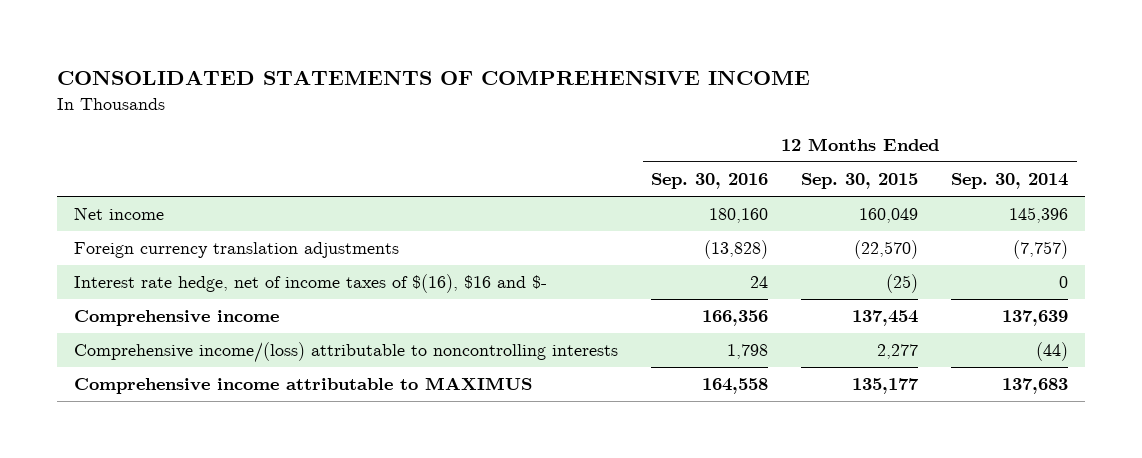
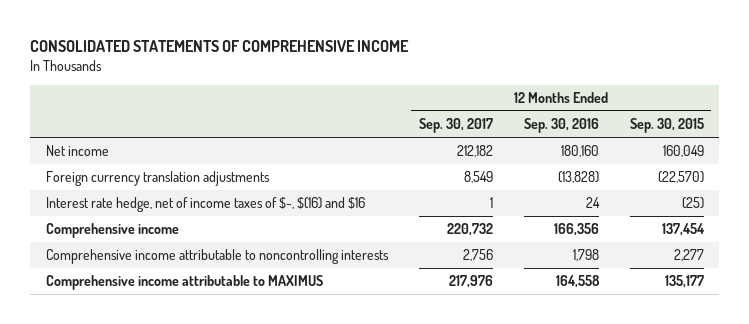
[951,173,1069,190] Sep. 30, 2014 -> none
none -> [418,118,493,134] Sep. 30, 2017
[73,274,547,294] Interest rate hedge, net of income taxes of $(16), $16 and $- -> [45,197,365,213] Interest rate hedge, net of income taxes of $-, $(16) and $16
[73,342,618,364] Comprehensive income/(loss) attributable to noncontrolling interests -> [45,249,389,265] Comprehensive income attributable to noncontrolling interests

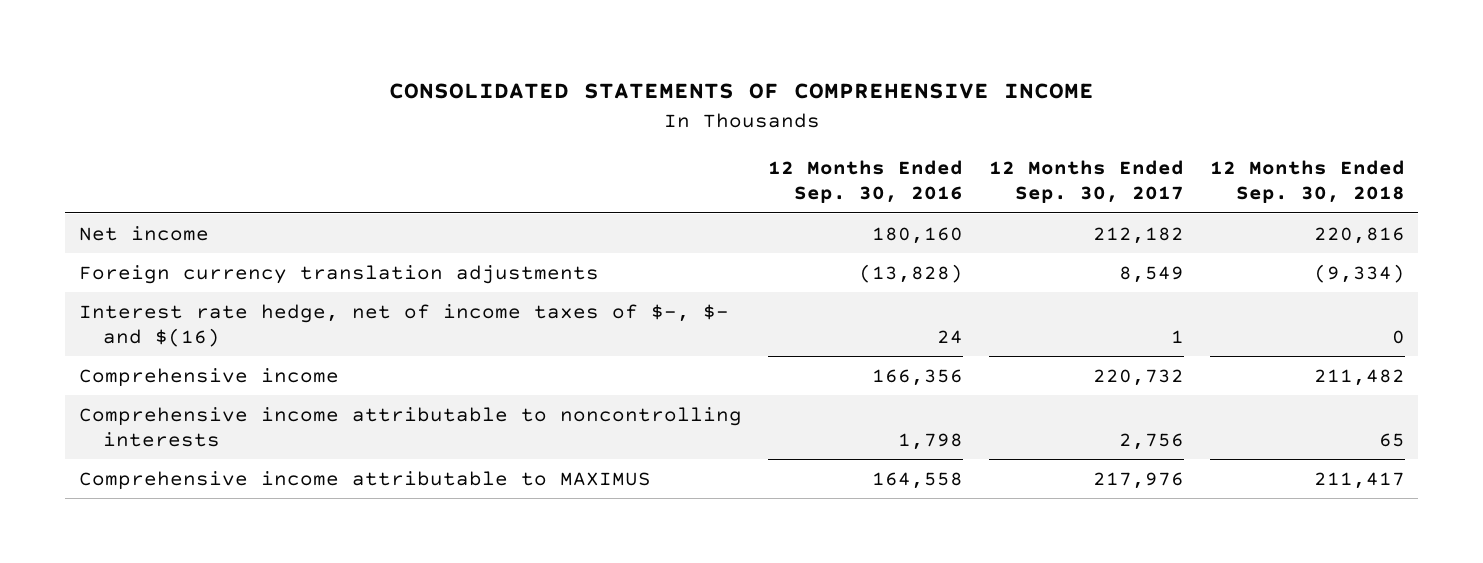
[629,118,704,134] Sep. 30, 2015 -> none
none -> [1209,160,1405,204] 12 Months Ended Sep. 30, 2018
[45,197,365,213] Interest rate hedge, net of income taxes of $-, $(16) and $16 -> [78,303,729,347] Interest rate hedge, net of income taxes of $-, $- and $(16)

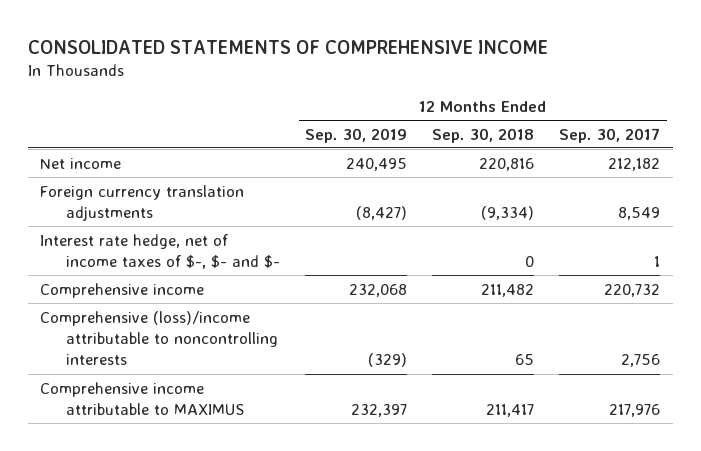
[767,160,963,204] 12 Months Ended Sep. 30, 2016 -> none
none -> [305,127,408,143] Sep. 30, 2019
[78,303,729,347] Interest rate hedge, net of income taxes of $-, $- and $(16) -> [40,233,280,269] Interest rate hedge, net of income taxes of $-, $- and $-
[78,406,742,447] Comprehensive income attributable to noncontrolling interests -> [40,310,278,366] Comprehensive (loss)/income attributable to noncontrolling interests

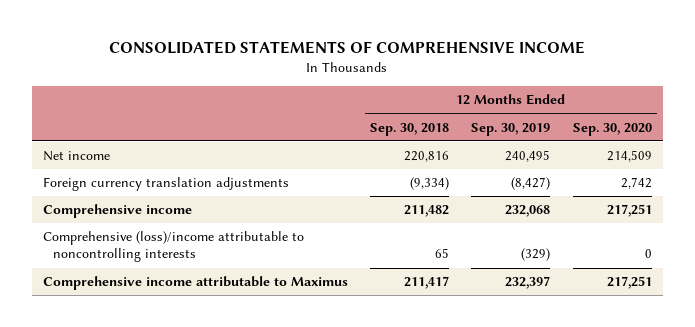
[559,127,661,143] Sep. 30, 2017 -> none
none -> [572,122,652,136] Sep. 30, 2020
[40,233,280,269] Interest rate hedge, net of income taxes of $-, $- and $- -> none
[40,381,244,415] Comprehensive income attributable to MAXIMUS -> [42,276,348,291] Comprehensive income attributable to Maximus

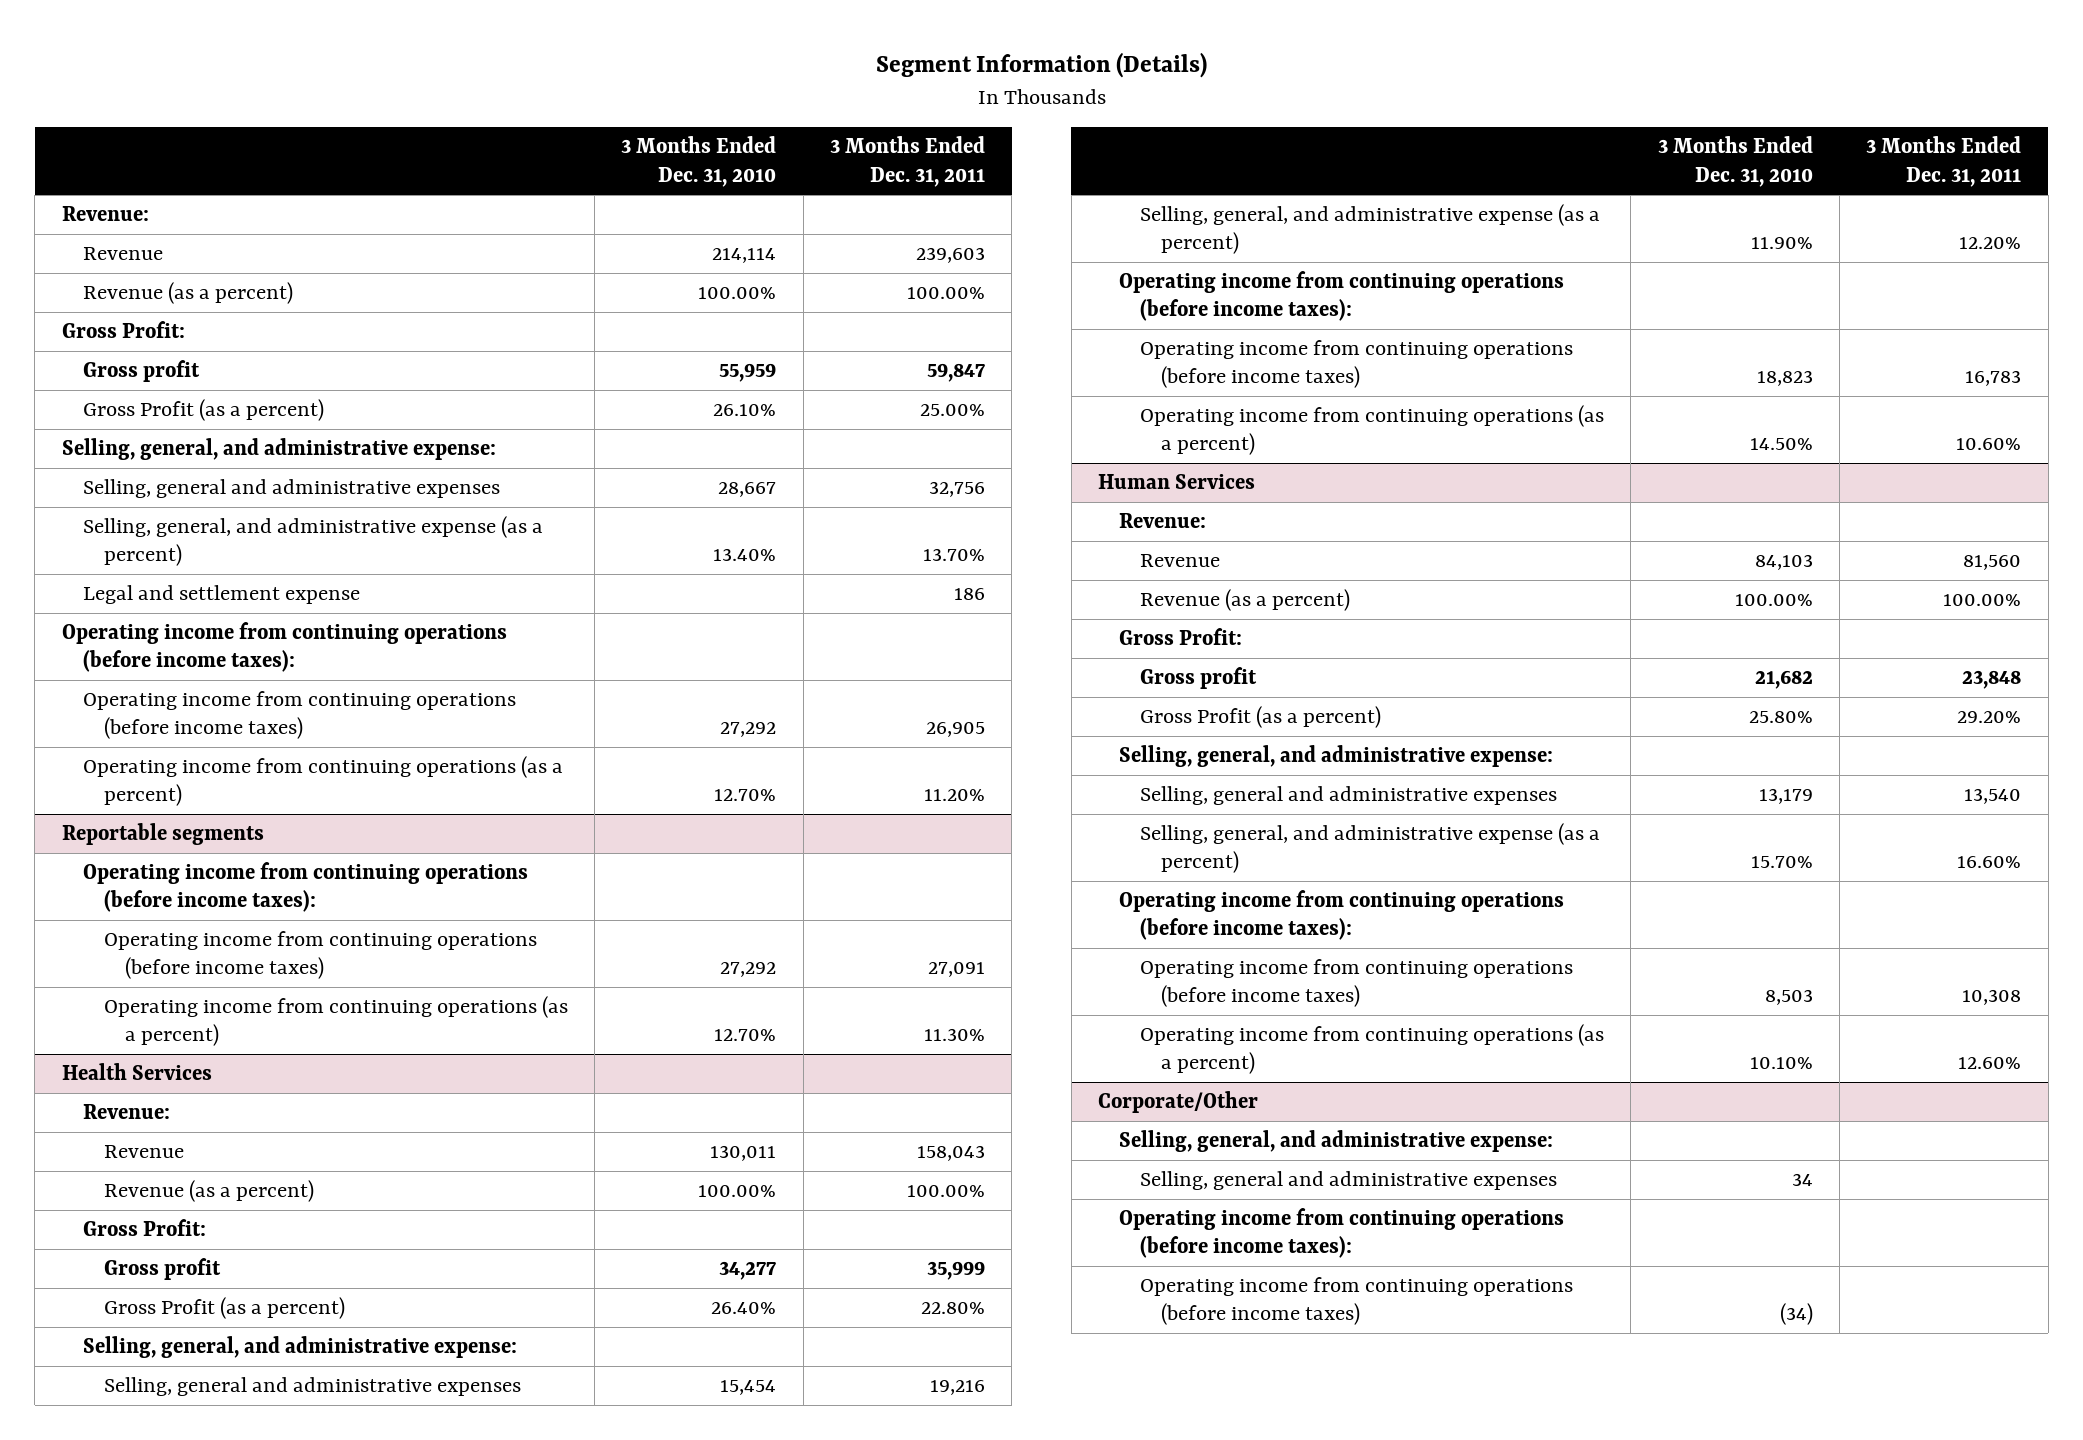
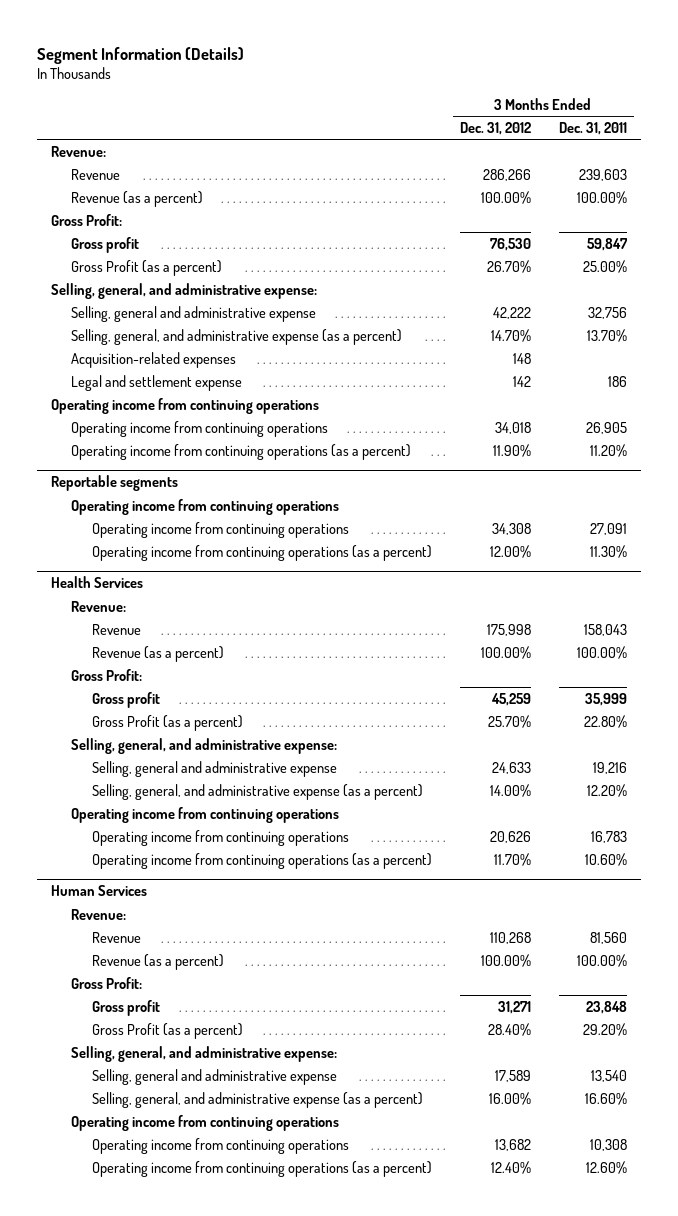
[621,136,777,187] 3 Months Ended Dec. 31, 2010 -> none
none -> [459,122,531,136] Dec. 31, 2012
[82,479,500,499] Selling, general and administrative expenses -> [71,305,317,322] Selling, general and administrative expense
none -> [71,351,237,368] Acquisition-related expenses
[61,622,507,673] Operating income from continuing operations (before income taxes): -> [51,397,320,414] Operating income from continuing operations
[82,691,516,740] Operating income from continuing operations (before income taxes) -> [71,420,329,437] Operating income from continuing operations
[82,862,528,913] Operating income from continuing operations (before income taxes): -> [71,498,340,515] Operating income from continuing operations
[103,931,537,980] Operating income from continuing operations (before income taxes) -> [91,521,349,538] Operating income from continuing operations
[103,1377,521,1397] Selling, general and administrative expenses -> [91,760,337,777] Selling, general and administrative expense
[1118,271,1564,322] Operating income from continuing operations (before income taxes): -> [71,806,340,823] Operating income from continuing operations
[1139,340,1573,389] Operating income from continuing operations (before income taxes) -> [91,829,349,846] Operating income from continuing operations
[1139,786,1557,806] Selling, general and administrative expenses -> [91,1068,337,1085] Selling, general and administrative expense
[1118,890,1564,941] Operating income from continuing operations (before income taxes): -> [71,1114,340,1131] Operating income from continuing operations
[1139,959,1573,1008] Operating income from continuing operations (before income taxes) -> [91,1137,349,1154] Operating income from continuing operations
[1098,1091,1259,1114] Corporate/Other -> none
[1118,1130,1553,1153] Selling, general, and administrative expense: -> none
[1139,1171,1557,1191] Selling, general and administrative expenses -> none
[1118,1208,1564,1259] Operating income from continuing operations (before income taxes): -> none
[1139,1277,1573,1326] Operating income from continuing operations (before income taxes) -> none

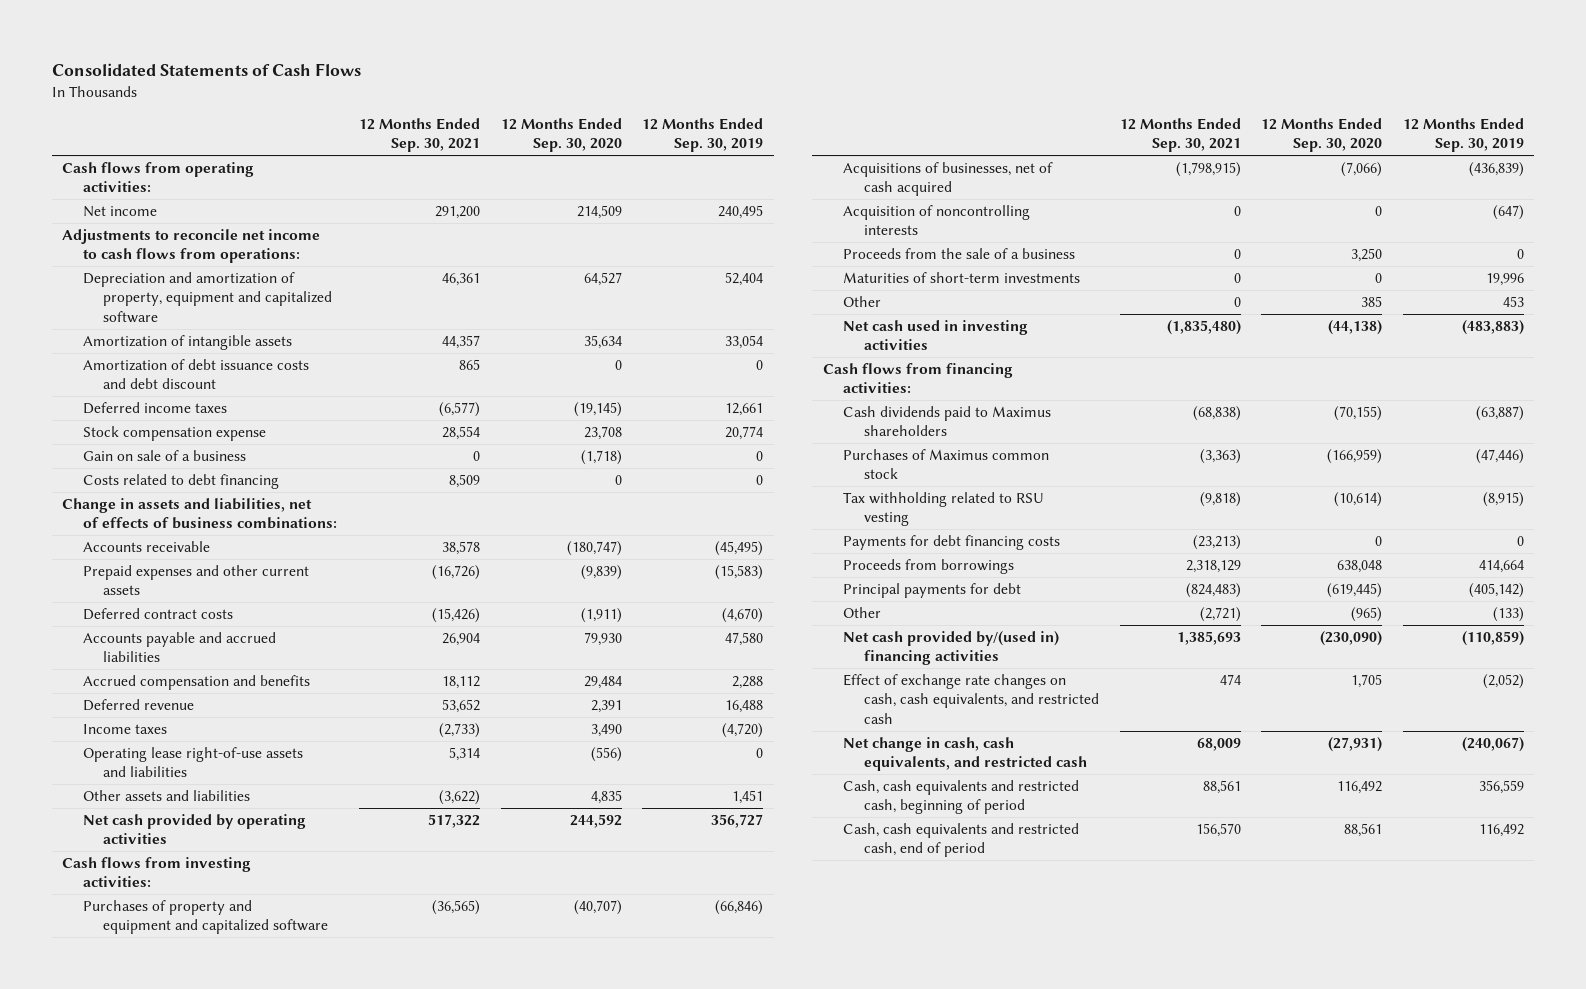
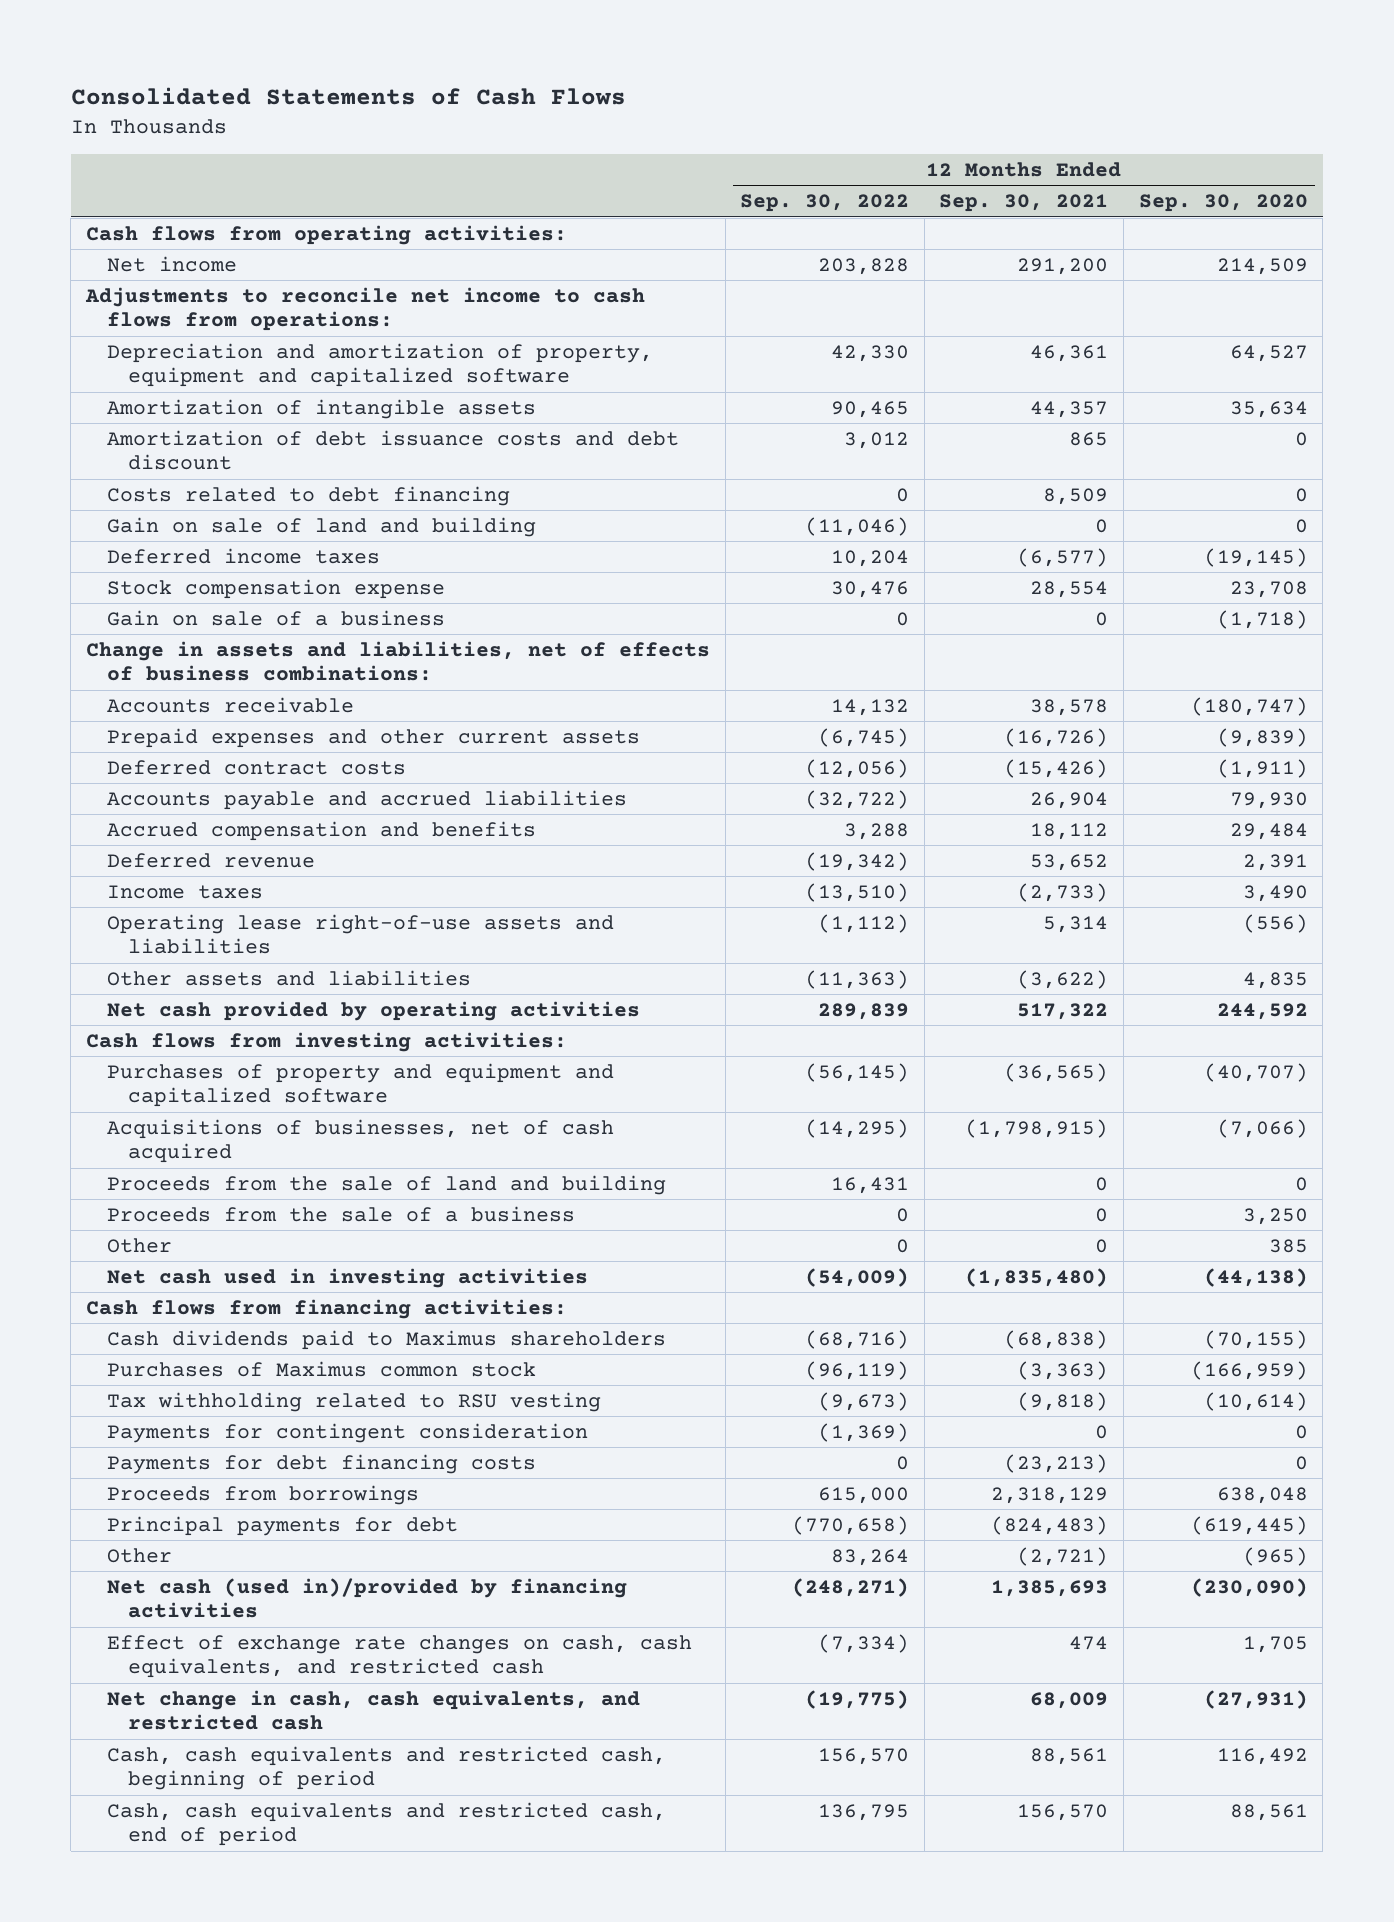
[642,117,764,153] 12 Months Ended Sep. 30, 2019 -> none
none -> [740,194,910,213] Sep. 30, 2022
[82,473,279,489] Costs related to debt financing -> [107,485,511,506] Costs related to debt financing
none -> [107,516,537,537] Gain on sale of land and building
[843,204,1031,236] Acquisition of noncontrolling interests -> none
none -> [107,1174,667,1195] Proceeds from the sale of land and building
[843,271,1081,283] Maturities of short-term investments -> none
none -> [107,1422,589,1443] Payments for contingent consideration
[843,630,1060,666] Net cash provided by/(used in) financing activities -> [107,1577,628,1619] Net cash (used in)/provided by financing activities

